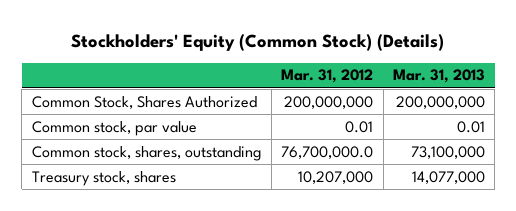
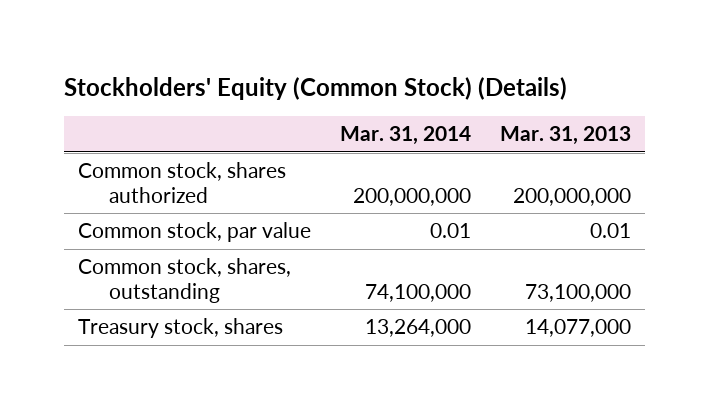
[281,69,374,84] Mar. 31, 2012 -> none
none -> [339,126,471,146] Mar. 31, 2014
[31,95,257,109] Common Stock, Shares Authorized -> [77,162,286,203] Common stock, shares authorized

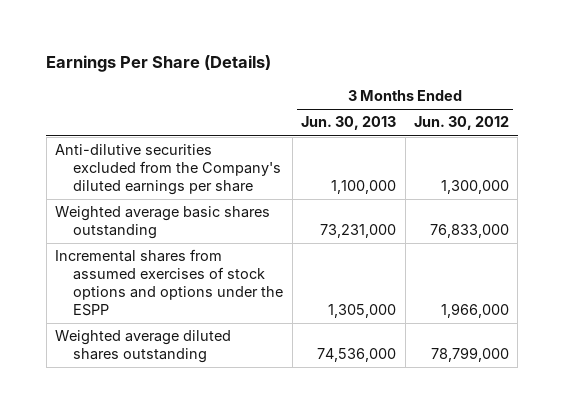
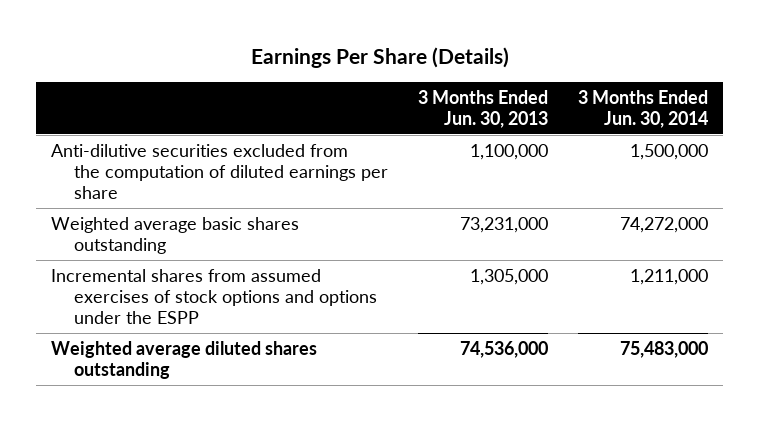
[413,116,509,131] Jun. 30, 2012 -> none
none -> [578,89,709,128] 3 Months Ended Jun. 30, 2014
[55,144,282,196] Anti-dilutive securities excluded from the Company's diluted earnings per share -> [51,144,389,199] Anti-dilutive securities excluded from the computation of diluted earnings per share

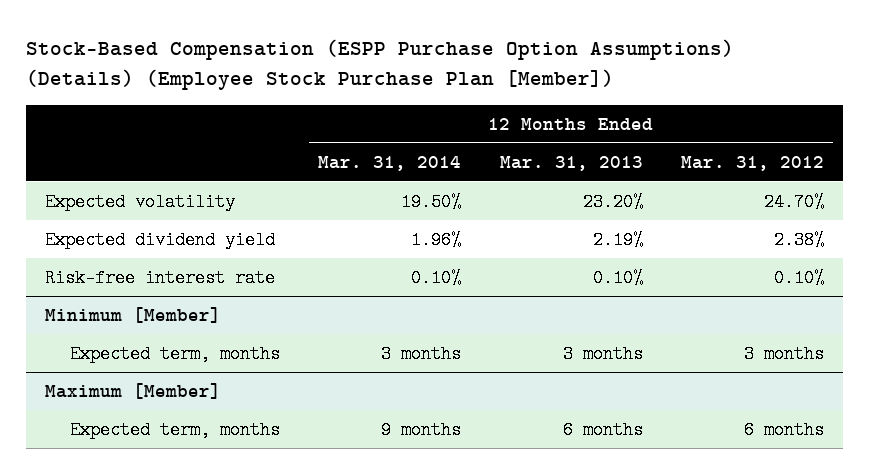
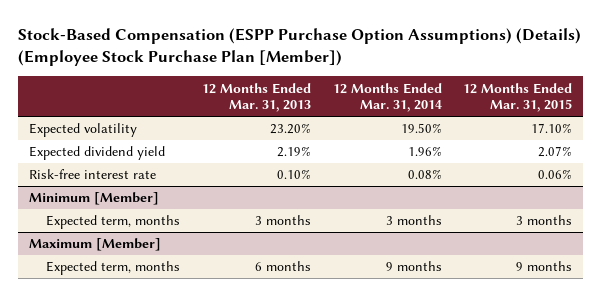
[680,155,824,171] Mar. 31, 2012 -> none
none -> [463,82,573,113] 12 Months Ended Mar. 31, 2015
[411,268,462,287] 0.10% -> [407,169,442,180] 0.08%

